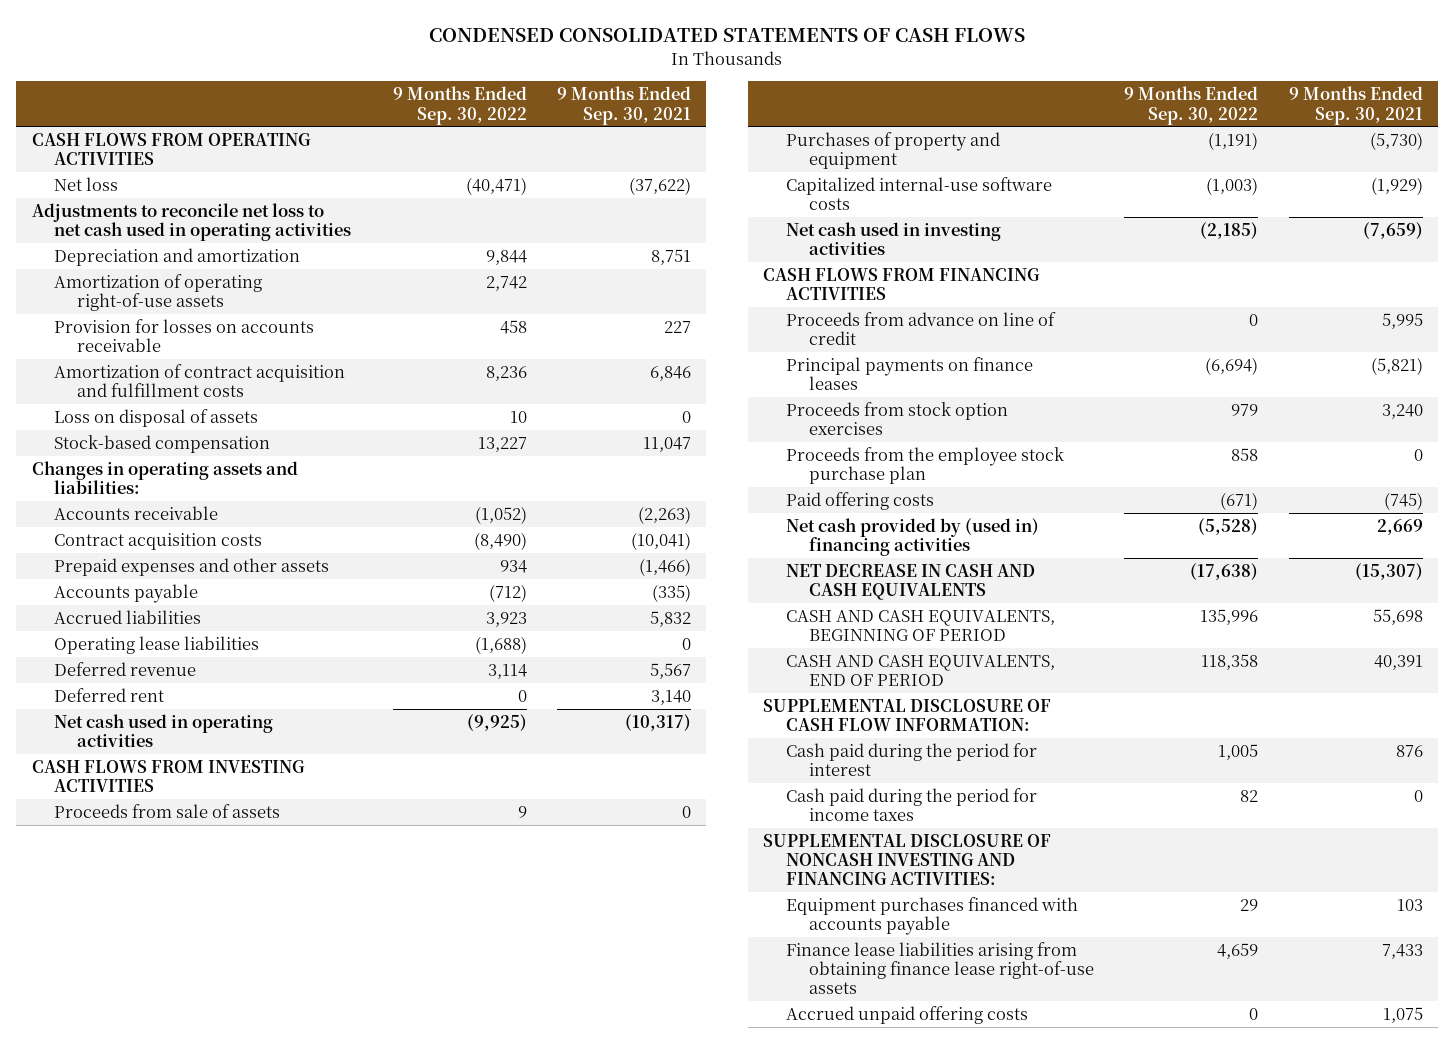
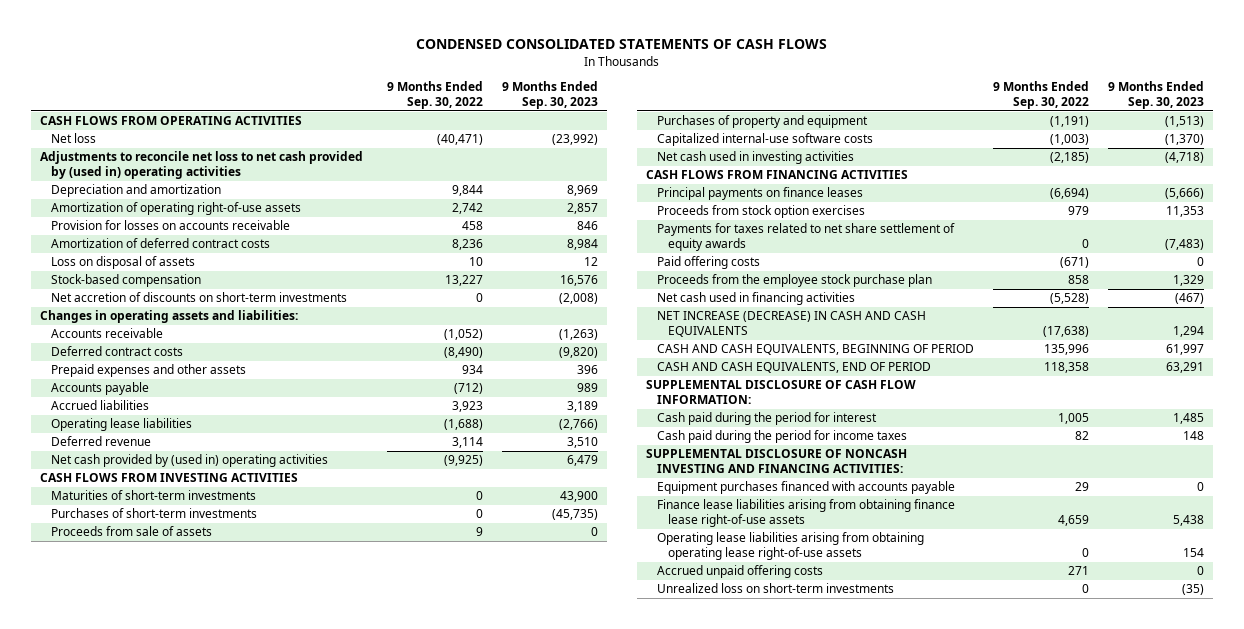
[557,86,692,125] 9 Months Ended Sep. 30, 2021 -> none
none -> [501,81,598,110] 9 Months Ended Sep. 30, 2023
[31,202,352,242] Adjustments to reconcile net loss to net cash used in operating activities -> [40,151,364,180] Adjustments to reconcile net loss to net cash provided by (used in) operating activities
[54,363,346,398] Amortization of contract acquisition and fulfillment costs -> [50,238,270,249] Amortization of deferred contract costs
none -> [50,292,347,303] Net accretion of discounts on short-term investments
[54,532,263,550] Contract acquisition costs -> [50,346,183,357] Deferred contract costs
[54,687,165,702] Deferred rent -> none
[54,713,274,748] Net cash used in operating activities -> [50,454,328,468] Net cash provided by (used in) operating activities
none -> [50,490,256,501] Maturities of short-term investments
none -> [50,508,257,519] Purchases of short-term investments
[786,311,1057,346] Proceeds from advance on line of credit -> none
none -> [657,223,956,252] Payments for taxes related to net share settlement of equity awards
[786,446,1065,485] Proceeds from the employee stock purchase plan -> [657,274,933,288] Proceeds from the employee stock purchase plan
[786,517,1040,557] Net cash provided by (used in) financing activities -> [657,292,856,306] Net cash used in financing activities
[786,563,1036,601] NET DECREASE IN CASH AND CASH EQUIVALENTS -> [657,311,927,338] NET INCREASE (DECREASE) IN CASH AND CASH EQUIVALENTS
none -> [657,532,925,561] Operating lease liabilities arising from obtaining operating lease right-of-use assets
[1249,1007,1259,1020] 0 -> [1067,566,1089,576] 271
none -> [657,583,895,594] Unrealized loss on short-term investments

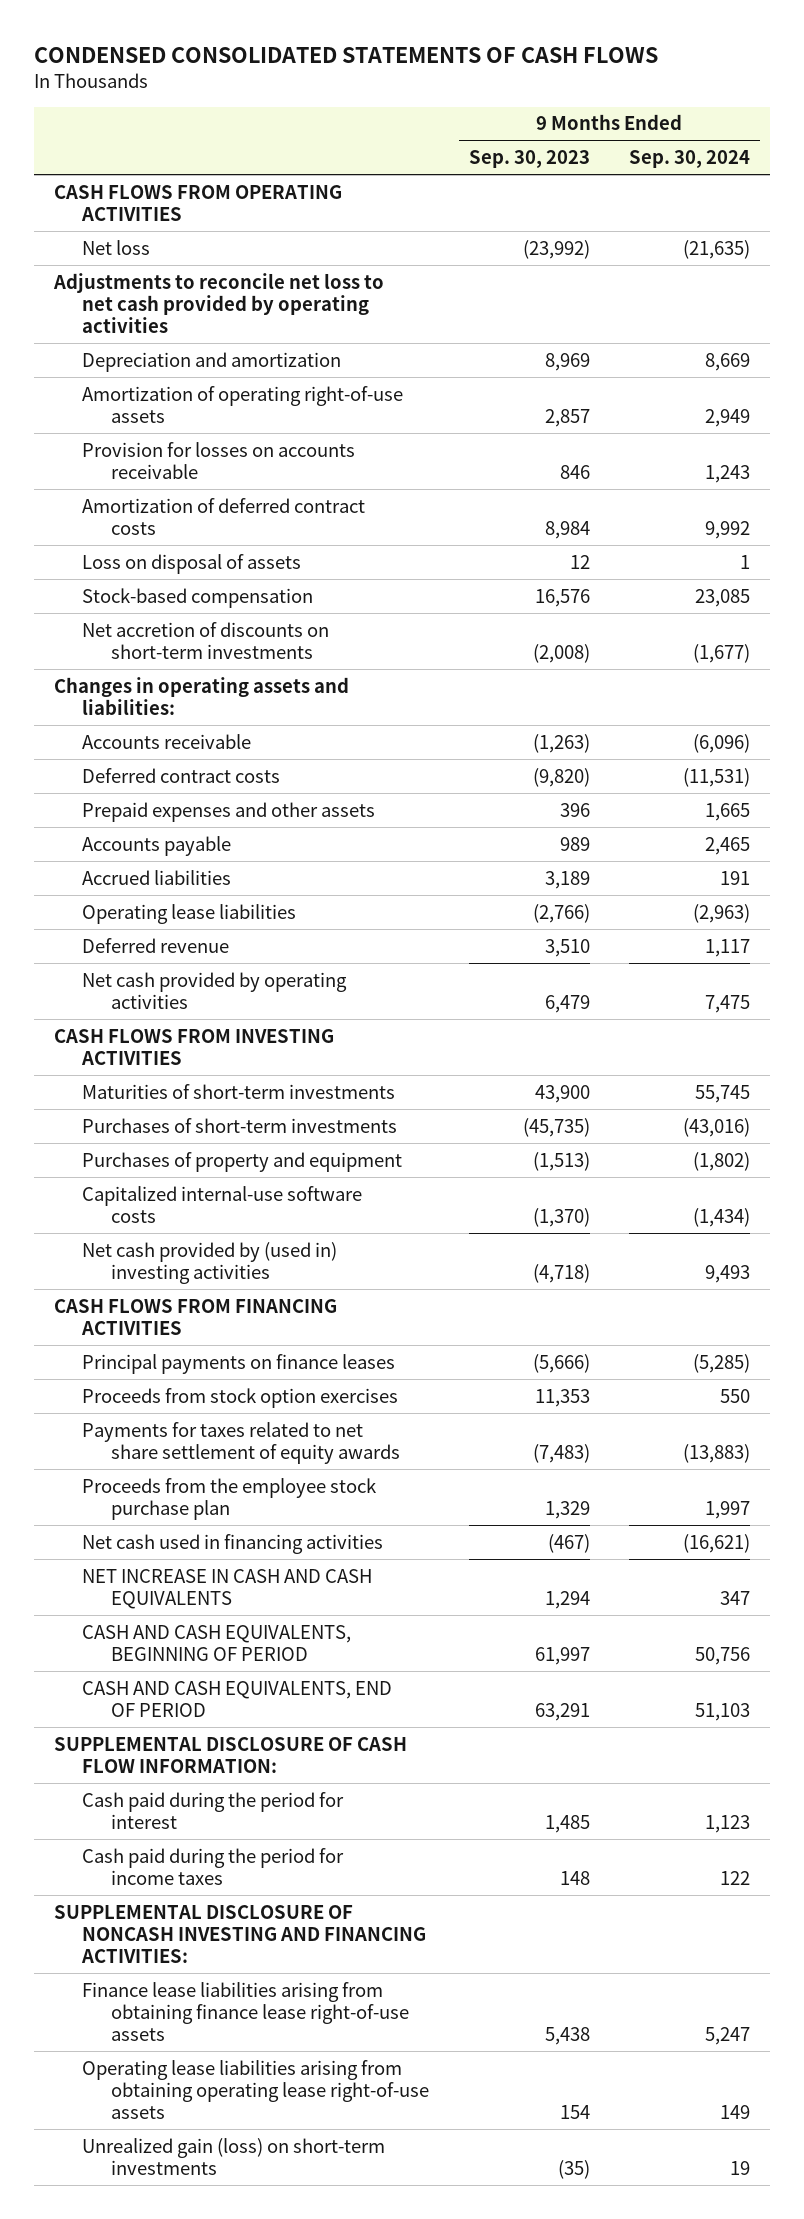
[386,81,483,110] 9 Months Ended Sep. 30, 2022 -> none
none -> [629,150,751,169] Sep. 30, 2024
[40,151,364,180] Adjustments to reconcile net loss to net cash provided by (used in) operating activities -> [52,272,384,334] Adjustments to reconcile net loss to net cash provided by operating activities
[50,454,328,468] Net cash provided by (used in) operating activities -> [82,971,348,1009] Net cash provided by operating activities
[50,526,212,537] Proceeds from sale of assets -> none
[657,151,855,165] Net cash used in investing activities -> [82,1241,338,1284] Net cash provided by (used in) investing activities
[657,256,761,270] Paid offering costs -> none
[657,311,927,338] NET INCREASE (DECREASE) IN CASH AND CASH EQUIVALENTS -> [82,1568,373,1609] NET INCREASE IN CASH AND CASH EQUIVALENTS
[657,481,956,495] Equipment purchases financed with accounts payable -> none
[657,565,824,579] Accrued unpaid offering costs -> none
[657,583,895,594] Unrealized loss on short-term investments -> [82,2137,386,2175] Unrealized gain (loss) on short-term investments

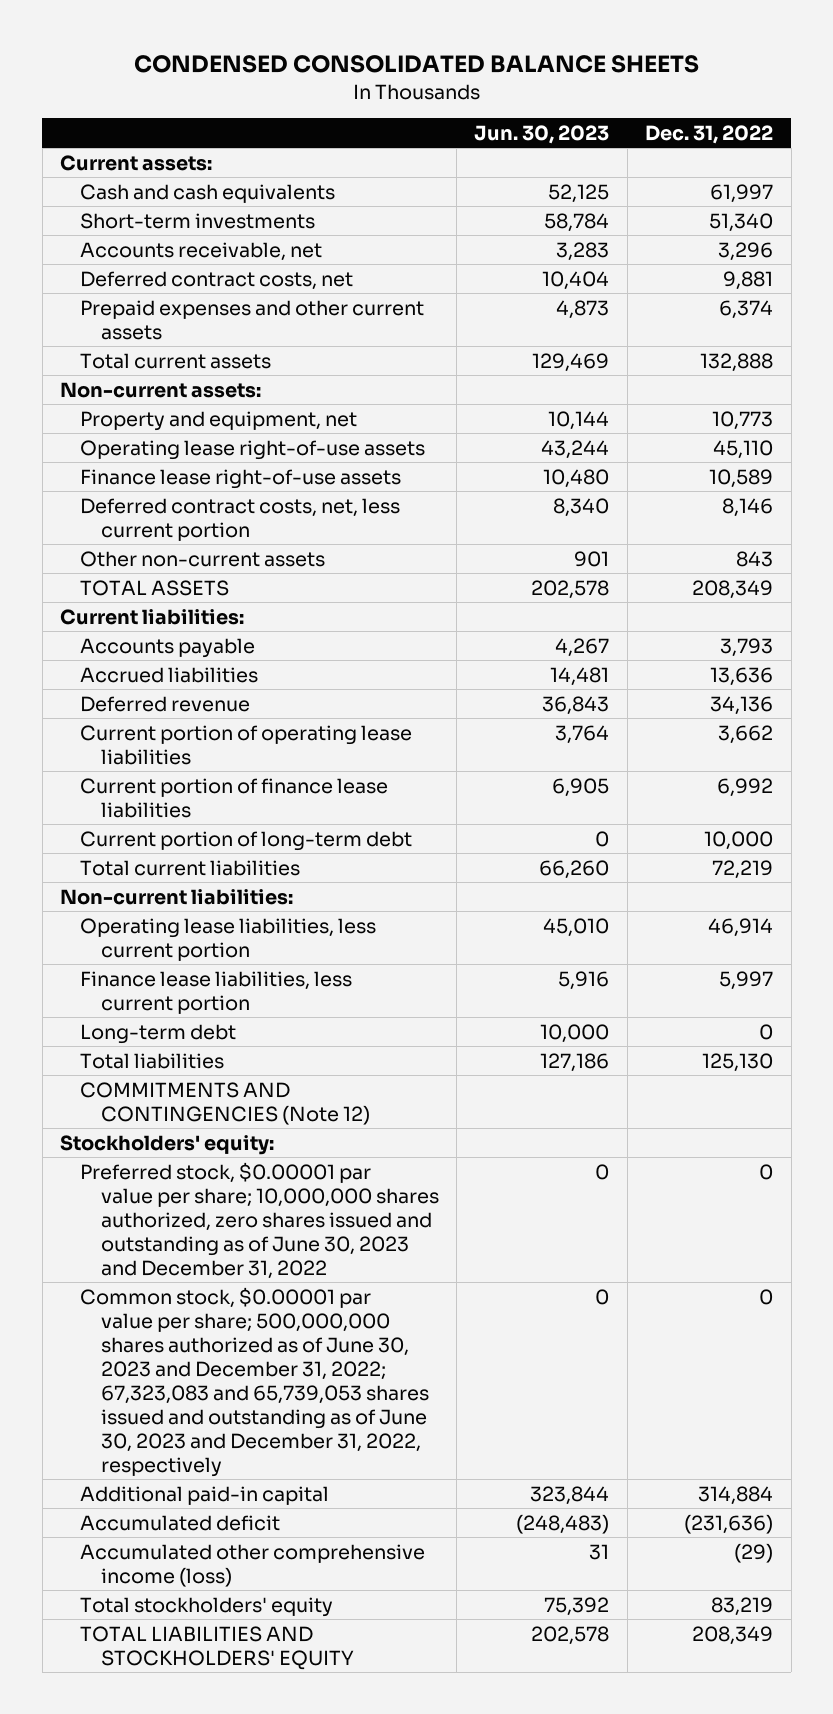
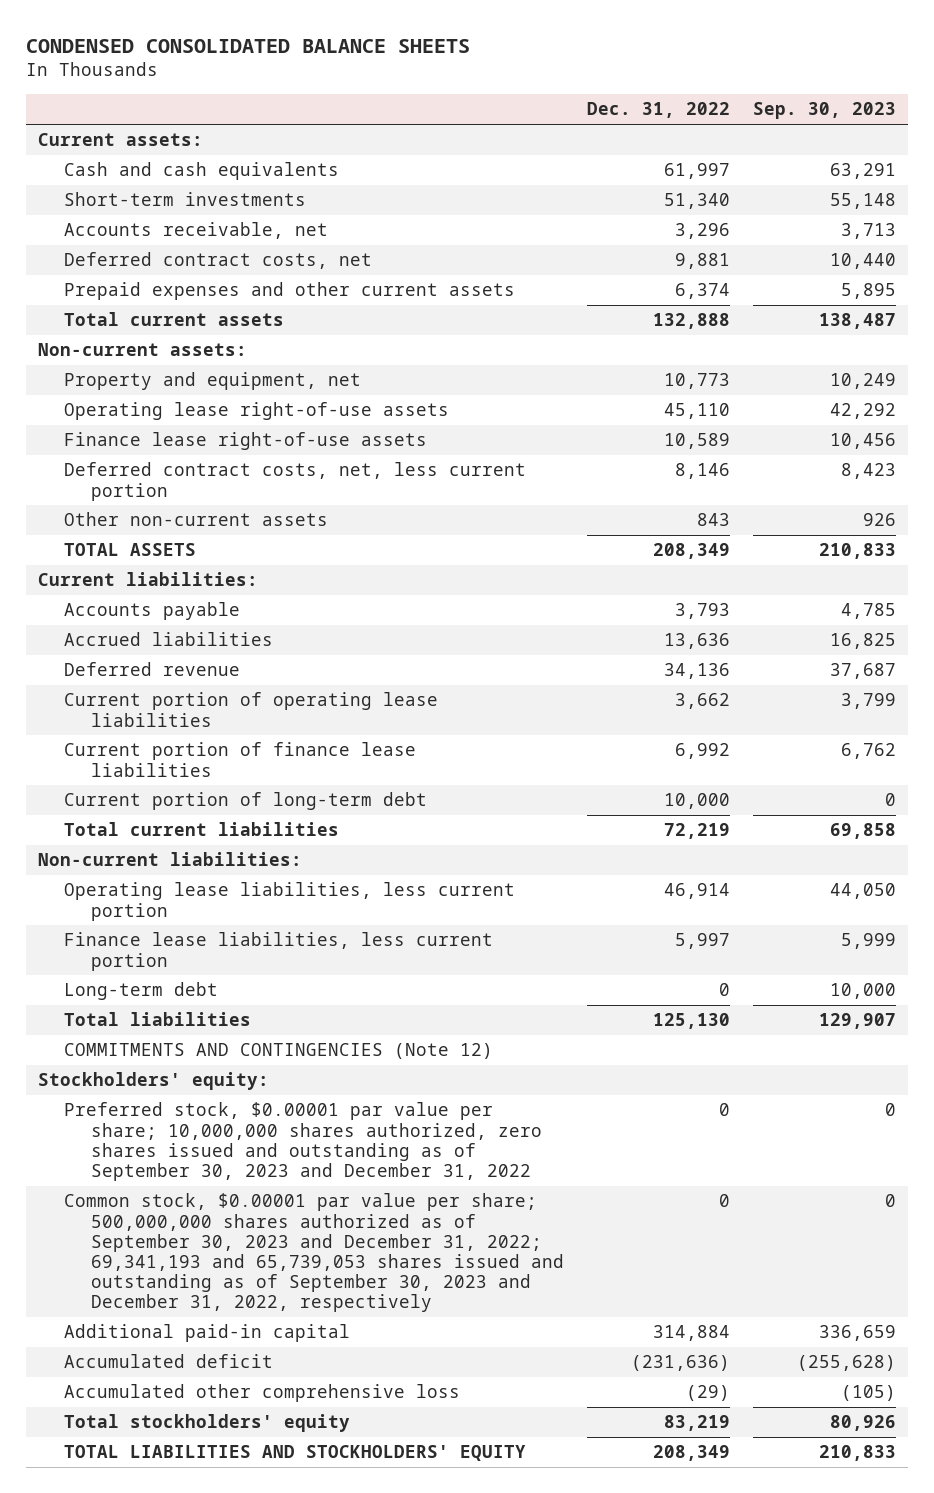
[474,124,610,144] Jun. 30, 2023 -> none
none -> [753,102,897,120] Sep. 30, 2023
[80,1161,439,1279] Preferred stock, $0.00001 par value per share; 10,000,000 shares authorized, zero shares issued and outstanding as of June 30, 2023 and December 31, 2022 -> [64,1102,542,1181] Preferred stock, $0.00001 par value per share; 10,000,000 shares authorized, zero shares issued and outstanding as of September 30, 2023 and December 31, 2022
[80,1286,429,1477] Common stock, $0.00001 par value per share; 500,000,000 shares authorized as of June 30, 2023 and December 31, 2022; 67,323,083 and 65,739,053 shares issued and outstanding as of June 30, 2023 and December 31, 2022, respectively -> [64,1193,564,1312] Common stock, $0.00001 par value per share; 500,000,000 shares authorized as of September 30, 2023 and December 31, 2022; 69,341,193 and 65,739,053 shares issued and outstanding as of September 30, 2023 and December 31, 2022, respectively
[80,1543,426,1587] Accumulated other comprehensive income (loss) -> [64,1384,461,1403] Accumulated other comprehensive loss

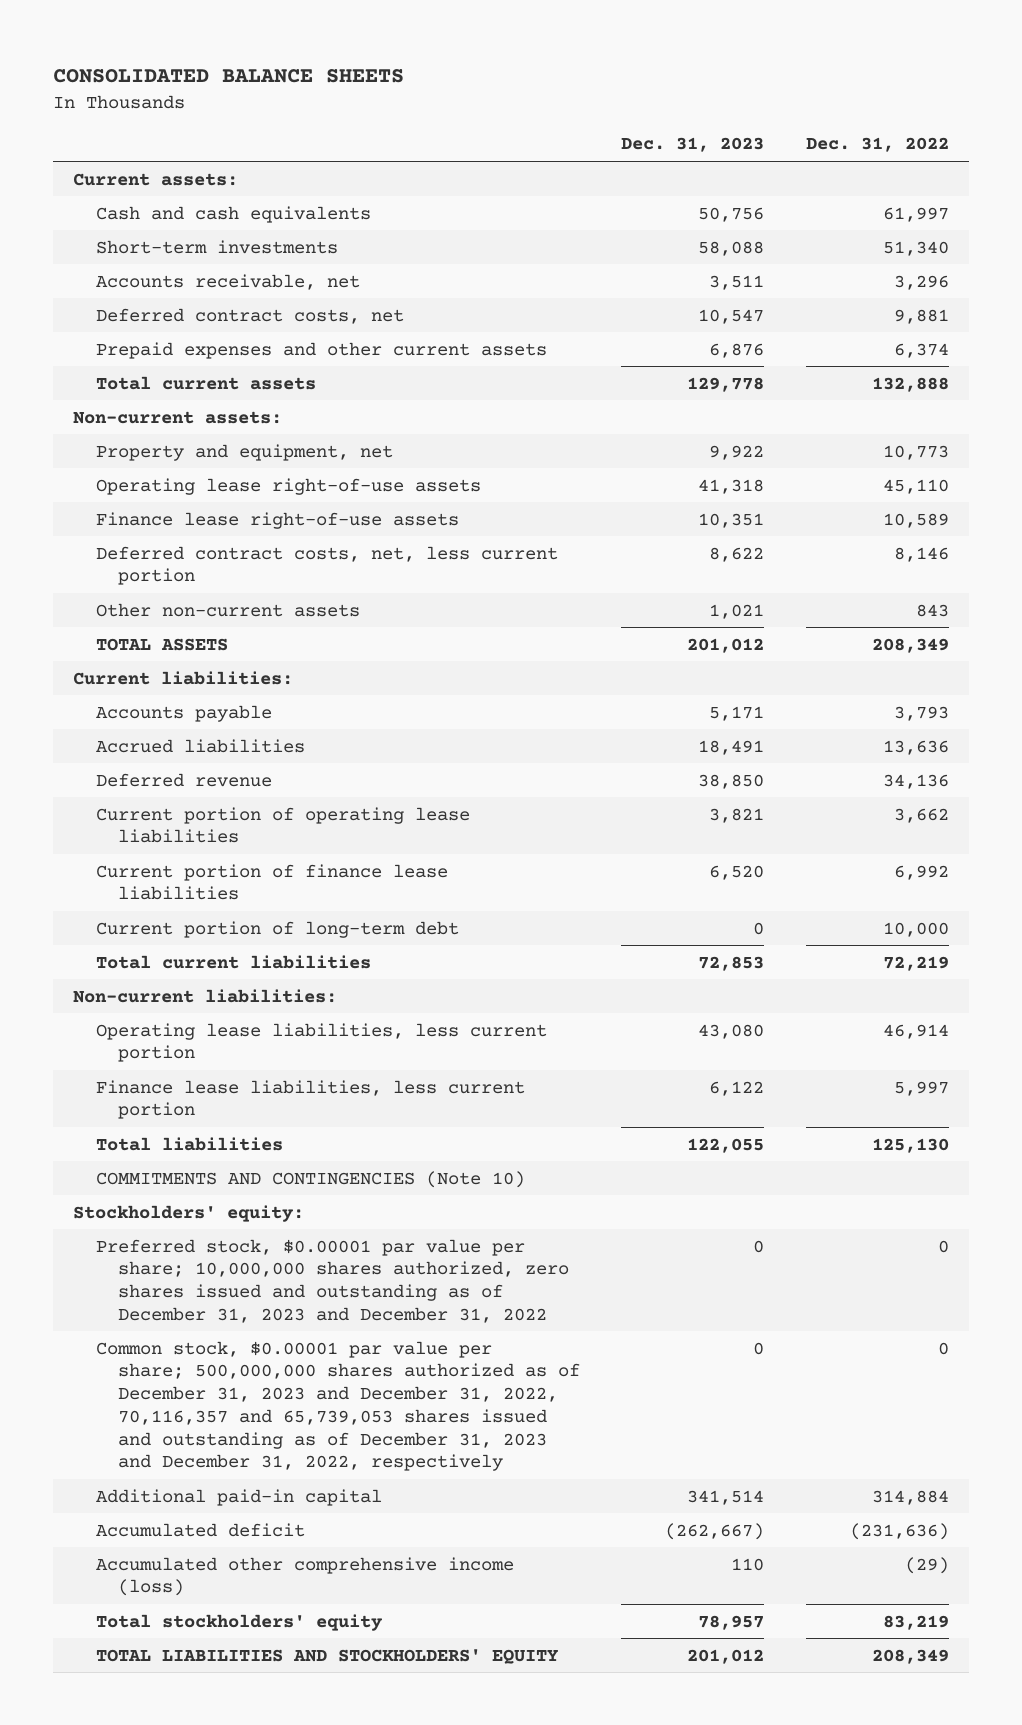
[25,38,470,53] CONDENSED CONSOLIDATED BALANCE SHEETS -> [52,69,404,84] CONSOLIDATED BALANCE SHEETS
[753,102,897,120] Sep. 30, 2023 -> none
none -> [621,137,765,153] Dec. 31, 2023
[64,982,219,1001] Long-term debt -> none
[64,1043,494,1060] COMMITMENTS AND CONTINGENCIES (Note 12) -> [95,1170,525,1188] COMMITMENTS AND CONTINGENCIES (Note 10)
[64,1102,542,1181] Preferred stock, $0.00001 par value per share; 10,000,000 shares authorized, zero shares issued and outstanding as of September 30, 2023 and December 31, 2022 -> [95,1238,570,1323] Preferred stock, $0.00001 par value per share; 10,000,000 shares authorized, zero shares issued and outstanding as of December 31, 2023 and December 31, 2022
[64,1193,564,1312] Common stock, $0.00001 par value per share; 500,000,000 shares authorized as of September 30, 2023 and December 31, 2022; 69,341,193 and 65,739,053 shares issued and outstanding as of September 30, 2023 and December 31, 2022, respectively -> [95,1340,581,1472] Common stock, $0.00001 par value per share; 500,000,000 shares authorized as of December 31, 2023 and December 31, 2022, 70,116,357 and 65,739,053 shares issued and outstanding as of December 31, 2023 and December 31, 2022, respectively
[64,1384,461,1403] Accumulated other comprehensive loss -> [95,1556,514,1597] Accumulated other comprehensive income (loss)

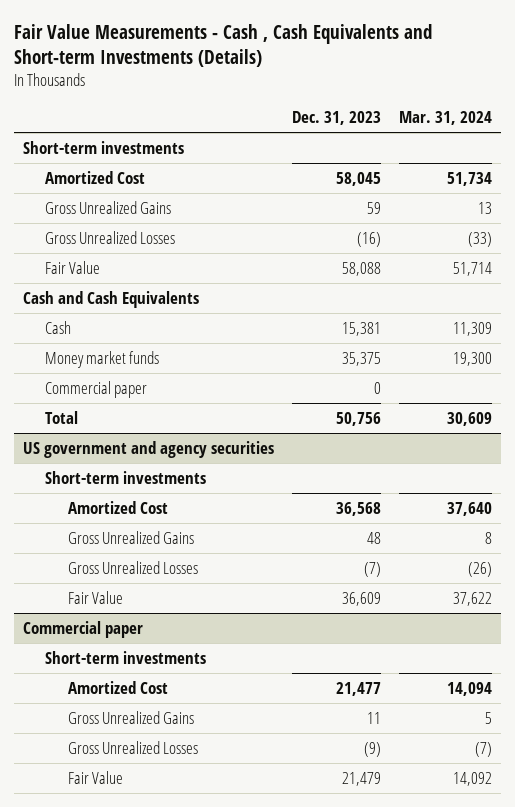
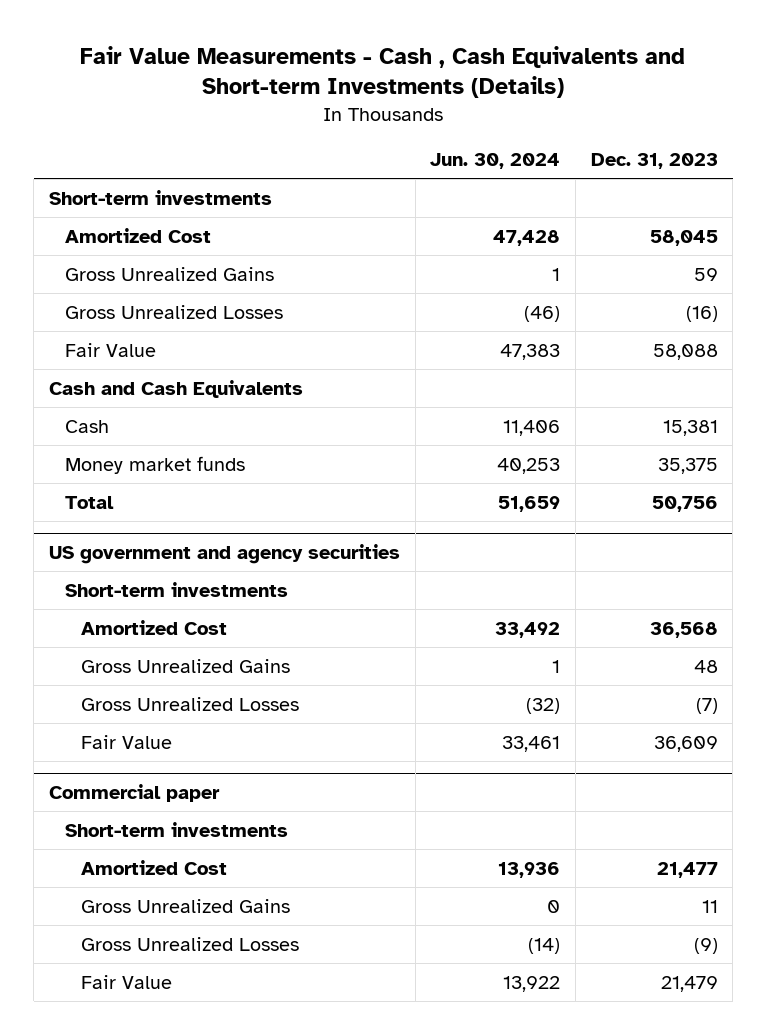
[399,111,493,126] Mar. 31, 2024 -> none
none -> [430,152,561,169] Jun. 30, 2024
[45,380,148,398] Commercial paper -> none

